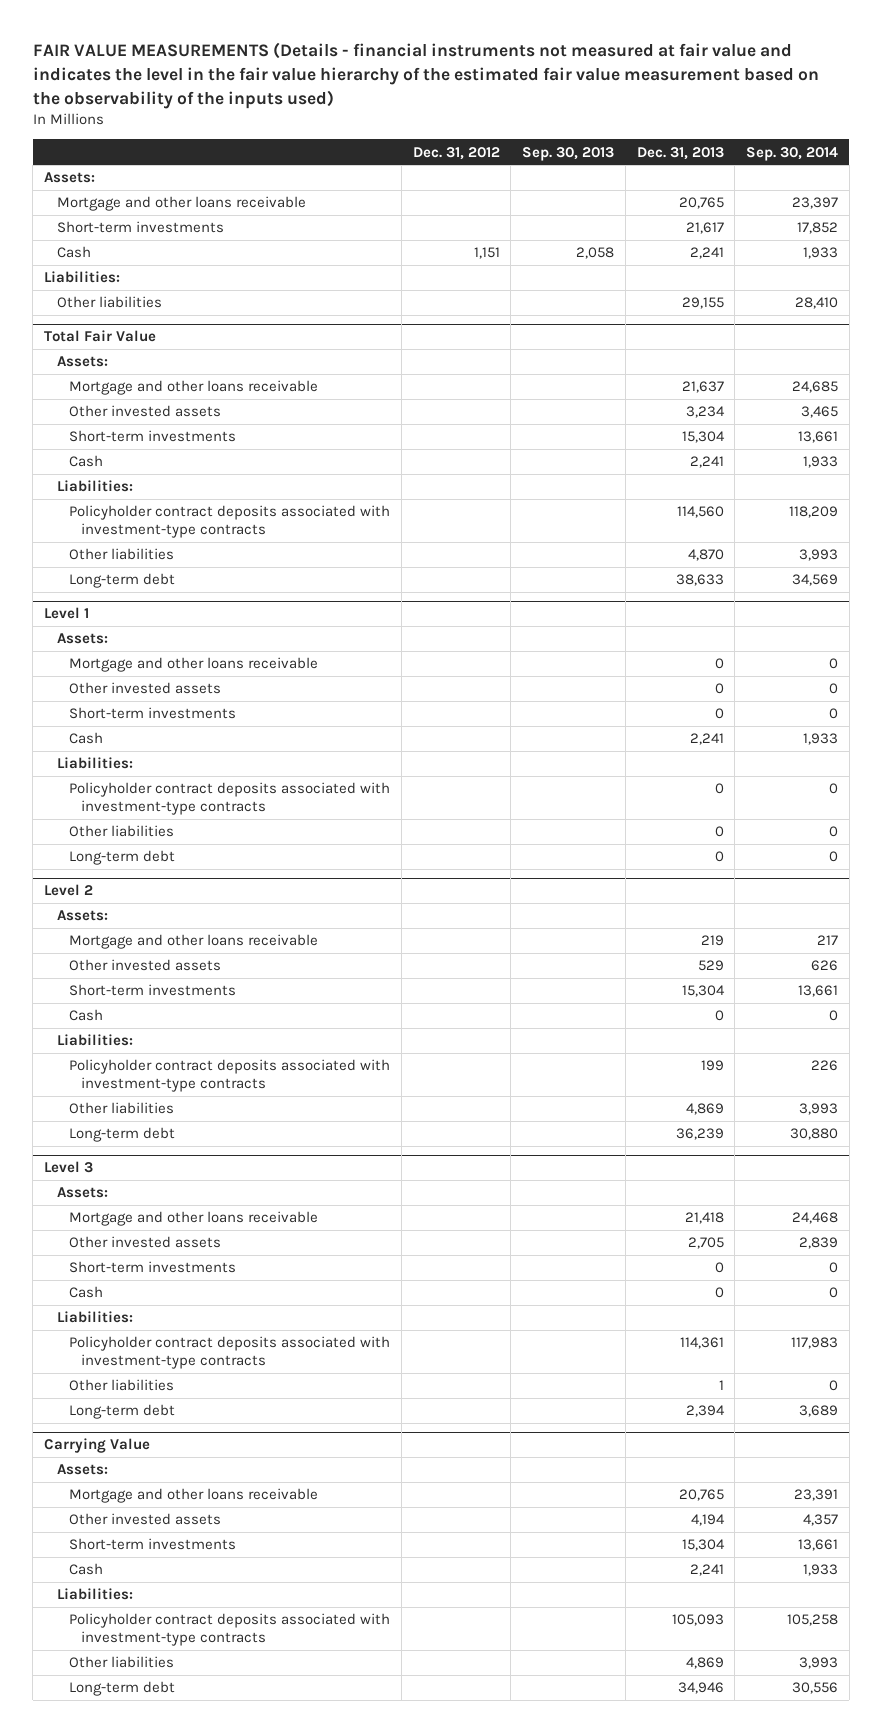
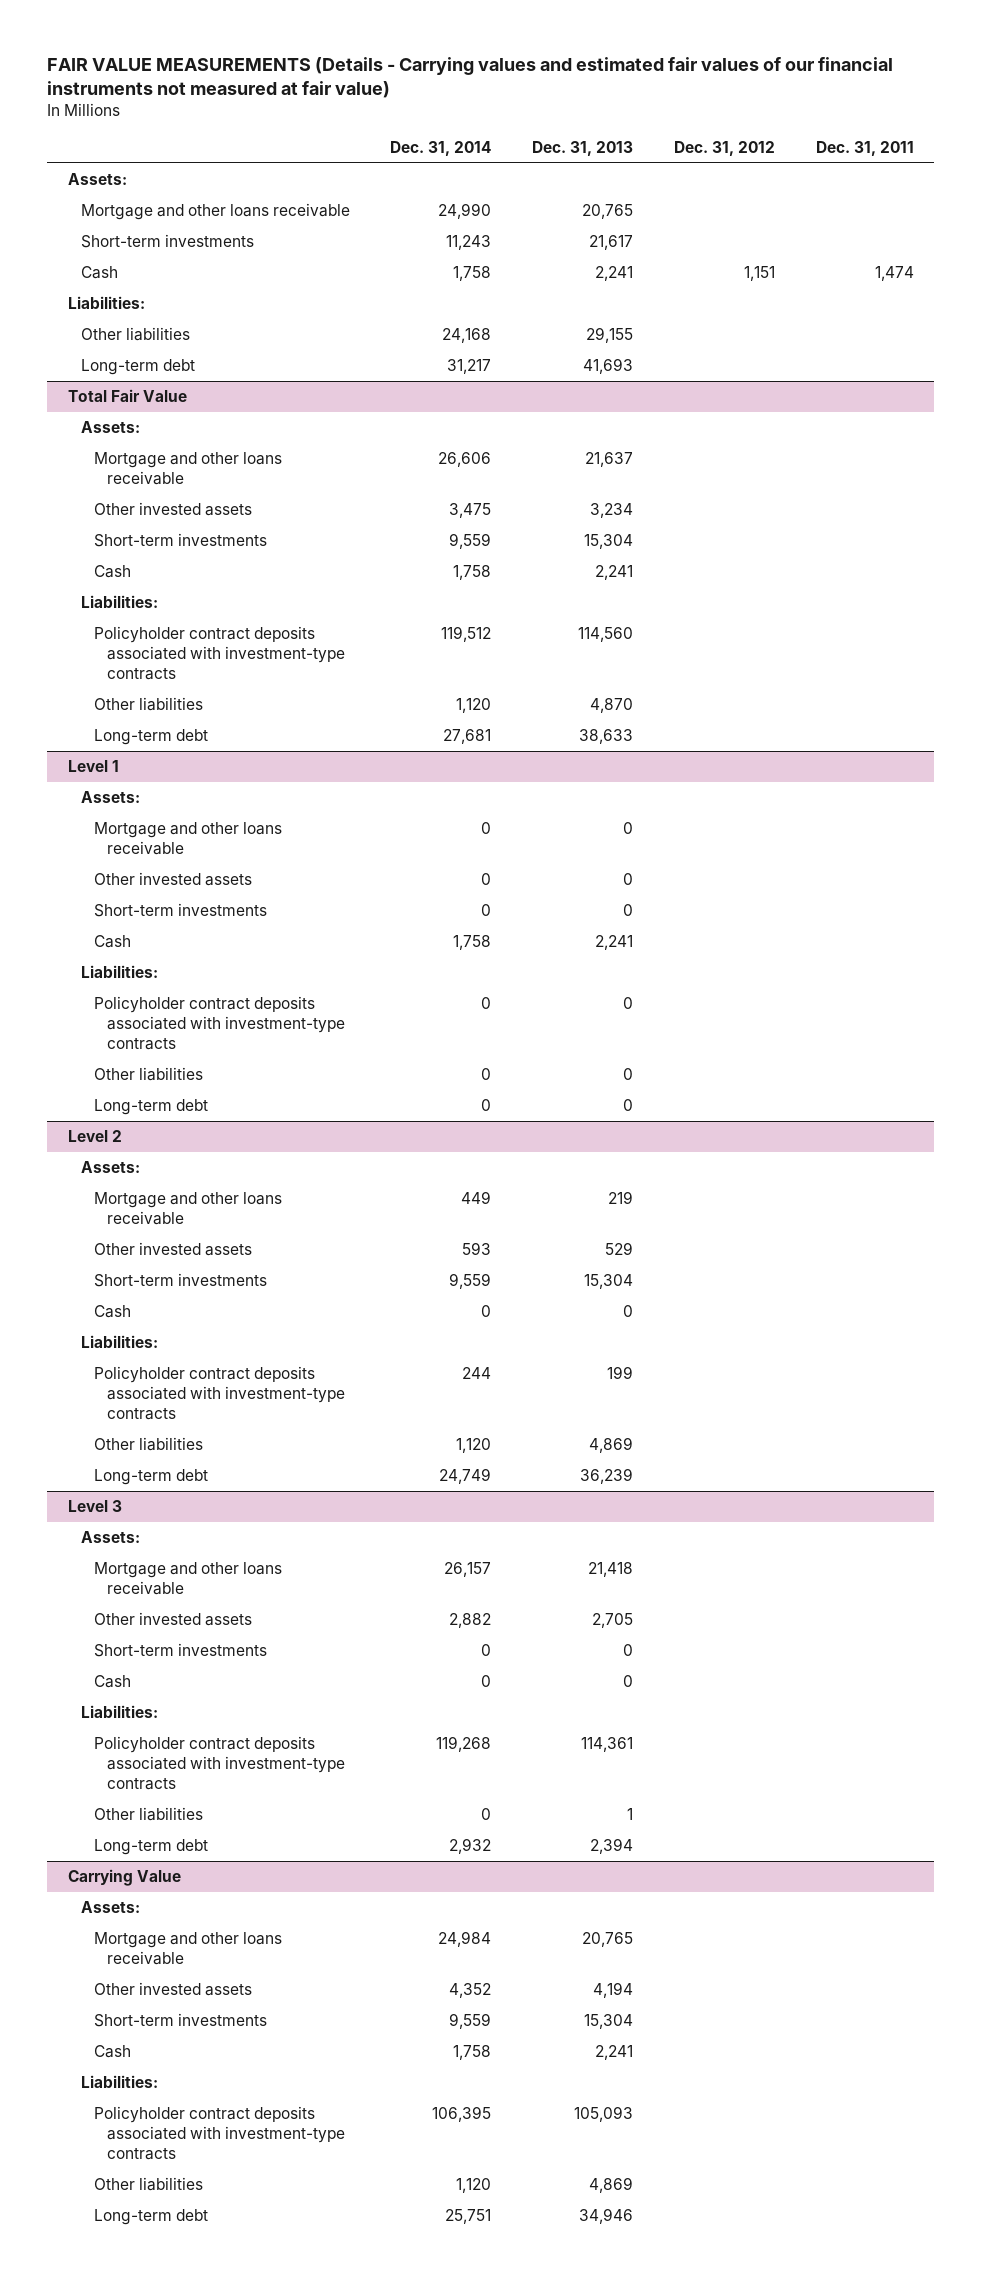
[32,42,819,109] FAIR VALUE MEASUREMENTS (Details - financial instruments not measured at fair value and indicates the level in the fair value hierarchy of the estimated fair value measurement based on the observability of the inputs used) -> [47,57,894,99] FAIR VALUE MEASUREMENTS (Details - Carrying values and estimated fair values of our financial instruments not measured at fair value)
[522,146,615,161] Sep. 30, 2013 -> none
[746,146,839,161] Sep. 30, 2014 -> none
none -> [390,140,492,156] Dec. 31, 2014
none -> [815,140,914,156] Dec. 31, 2011
none -> [80,358,195,375] Long-term debt

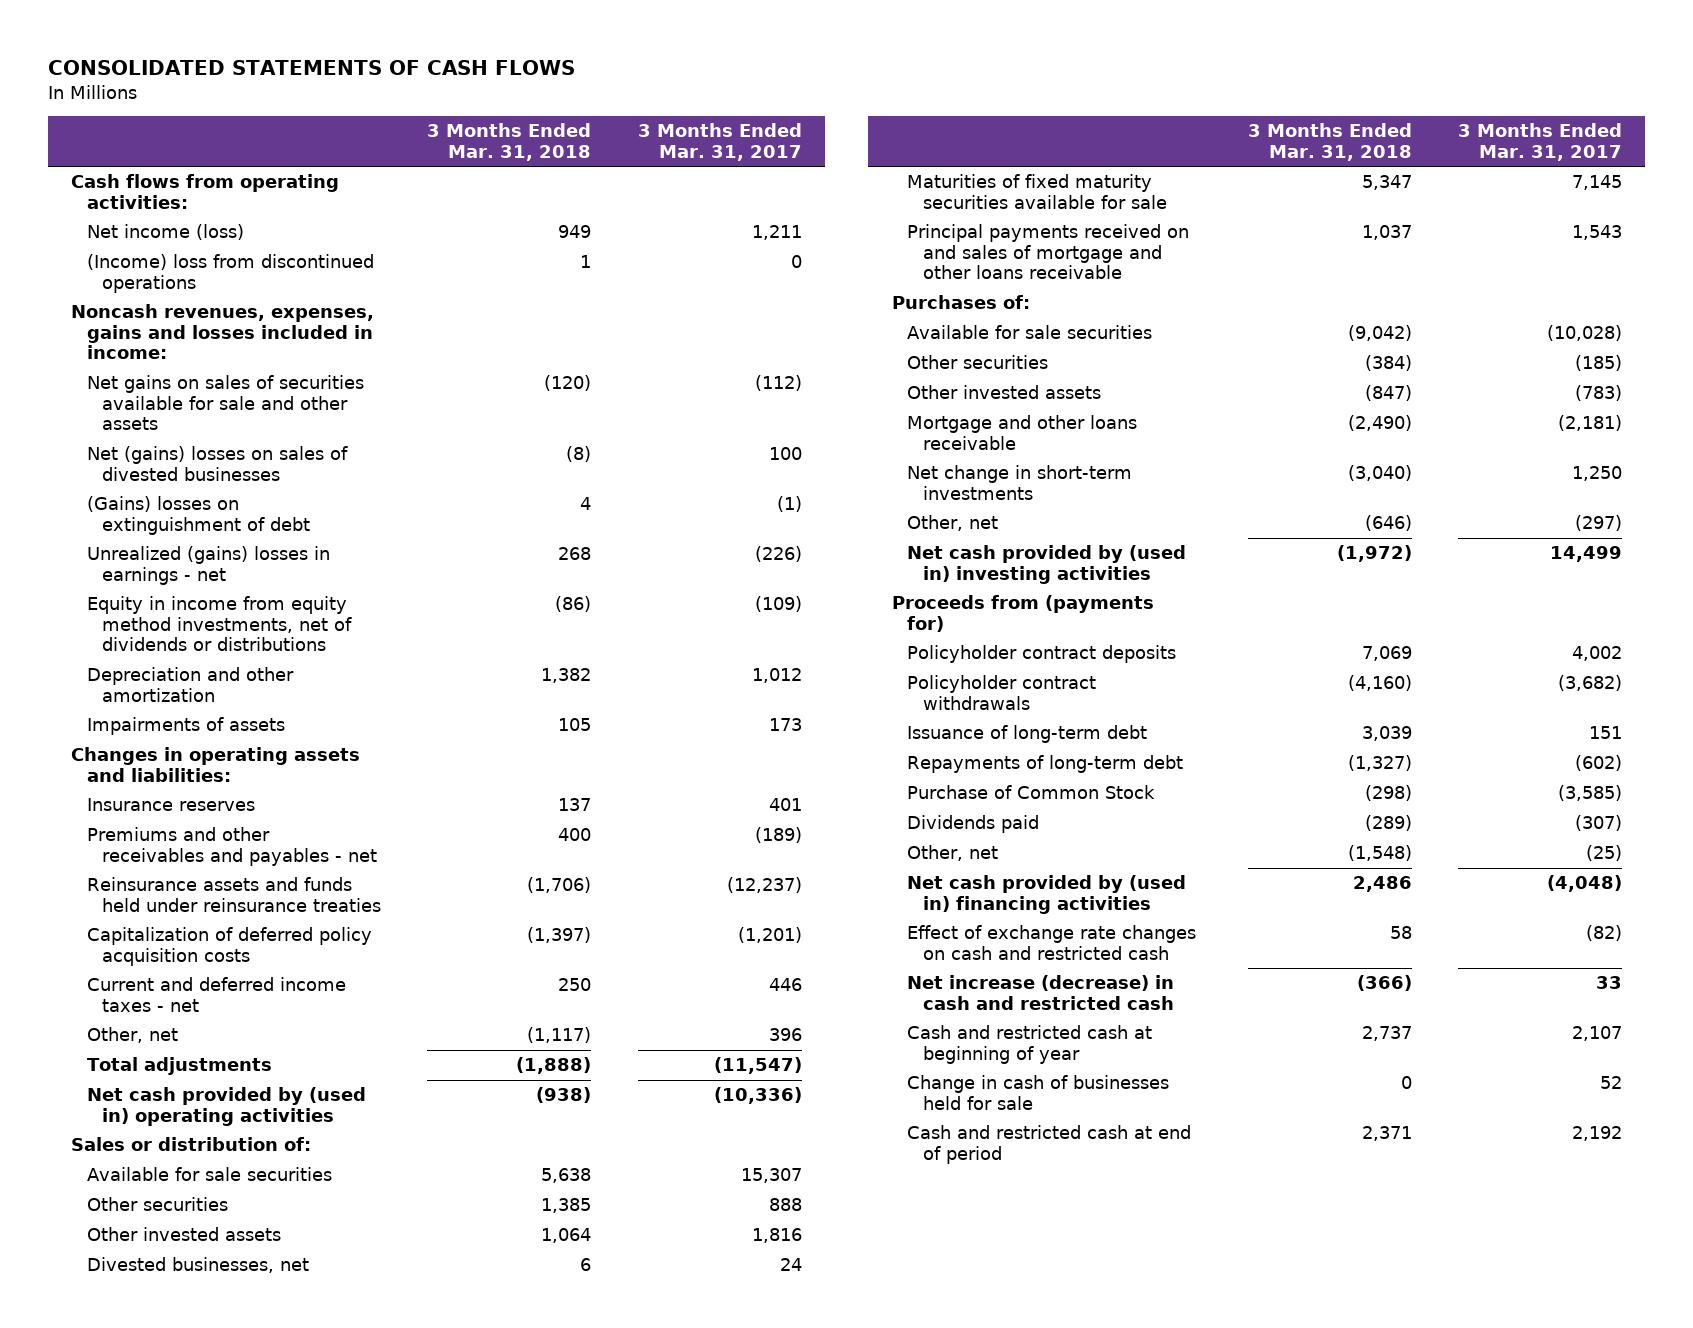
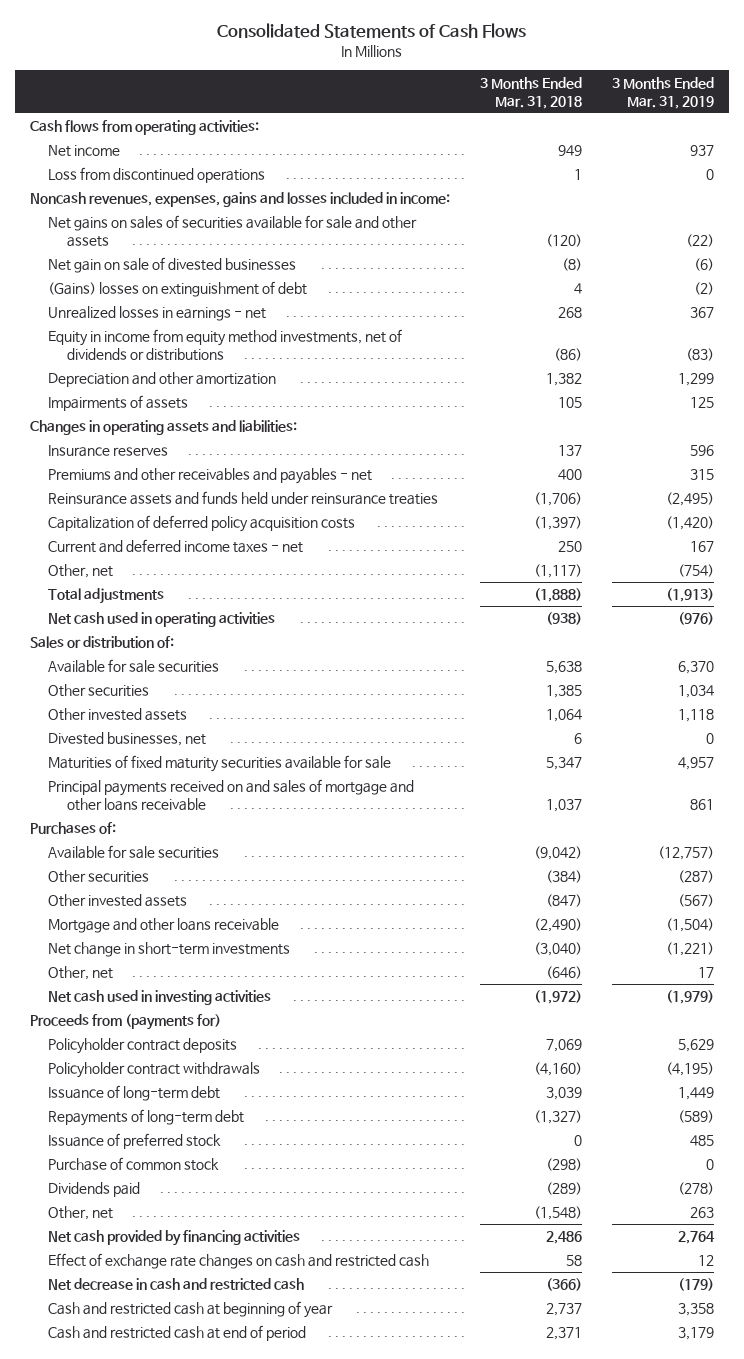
[47,60,575,76] CONSOLIDATED STATEMENTS OF CASH FLOWS -> [216,23,526,39] Consolidated Statements of Cash Flows
[637,123,802,161] 3 Months Ended Mar. 31, 2017 -> none
none -> [611,76,714,109] 3 Months Ended Mar. 31, 2019
[86,224,244,241] Net income (loss) -> [48,145,121,158] Net income
[86,254,374,293] (Income) loss from discontinued operations -> [48,167,266,184] Loss from discontinued operations
[86,446,348,481] Net (gains) losses on sales of divested businesses -> [48,257,297,274] Net gain on sale of divested businesses
[86,546,330,585] Unrealized (gains) losses in earnings - net -> [48,306,267,322] Unrealized losses in earnings - net
[86,1087,366,1126] Net cash provided by (used in) operating activities -> [48,612,276,628] Net cash used in operating activities
[907,545,1187,584] Net cash provided by (used in) investing activities -> [48,990,272,1006] Net cash used in investing activities
none -> [48,1133,222,1150] Issuance of preferred stock
[907,785,1156,800] Purchase of Common Stock -> [48,1157,220,1172] Purchase of common stock
[907,875,1187,914] Net cash provided by (used in) financing activities -> [48,1230,301,1247] Net cash provided by financing activities
[907,975,1175,1010] Net increase (decrease) in cash and restricted cash -> [48,1278,305,1291] Net decrease in cash and restricted cash
[907,1075,1170,1110] Change in cash of businesses held for sale -> none

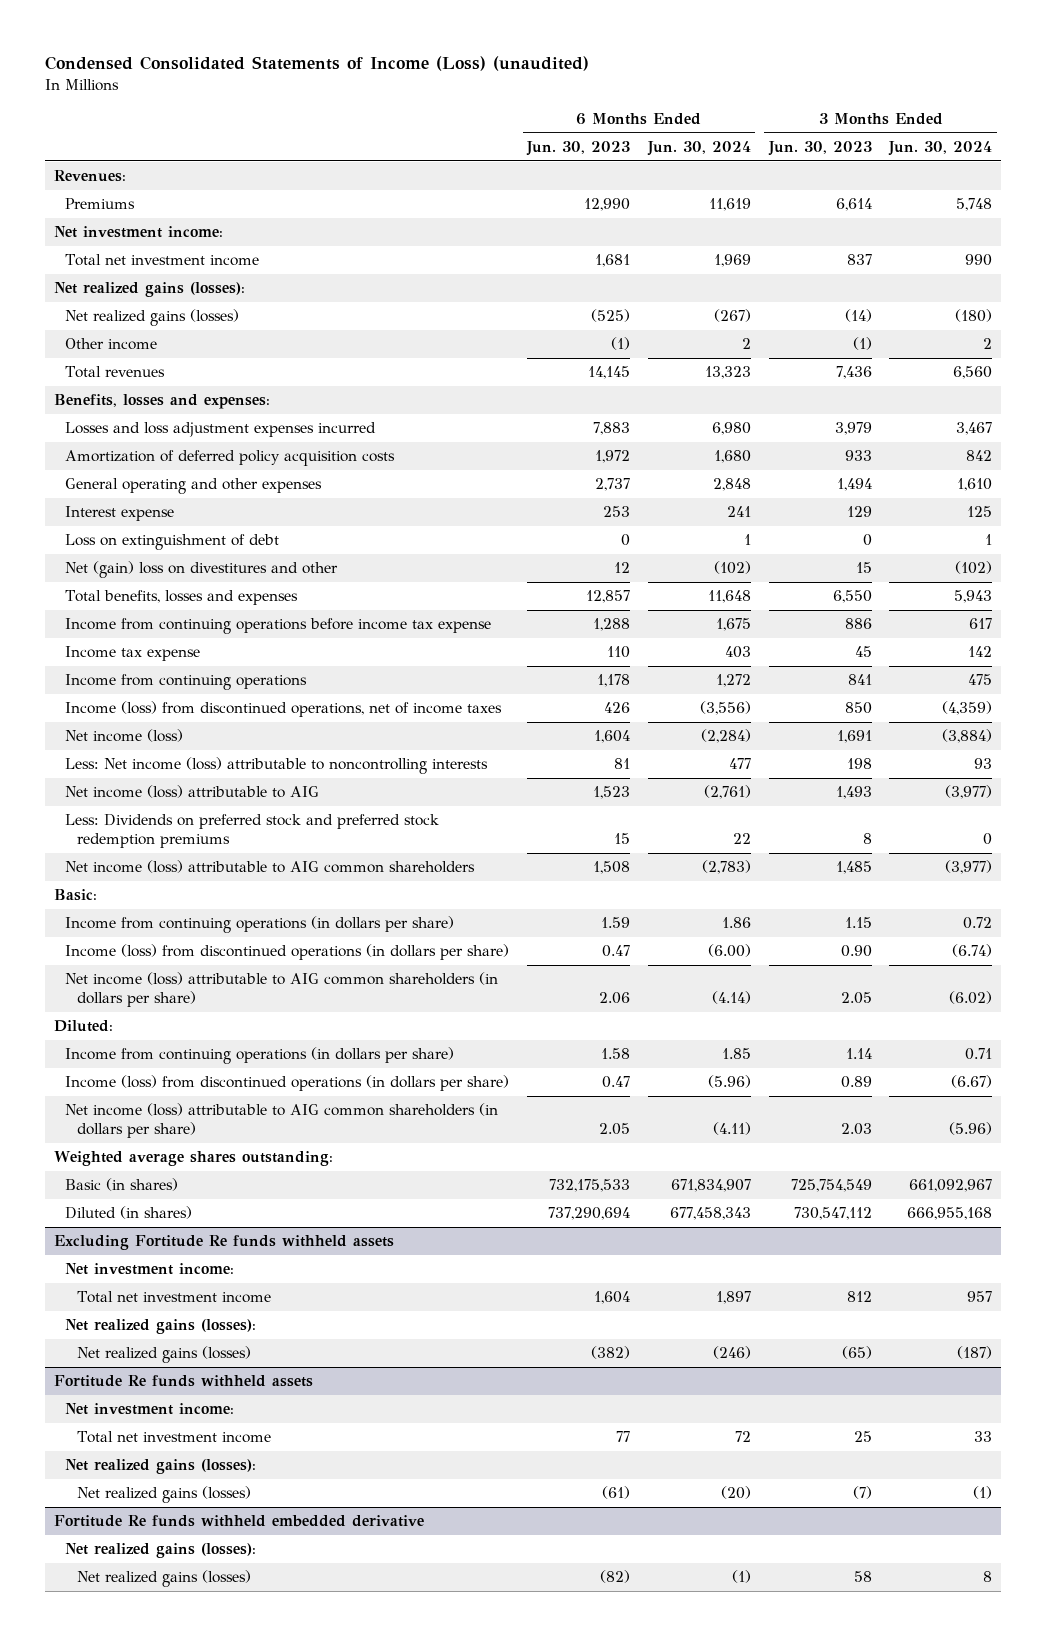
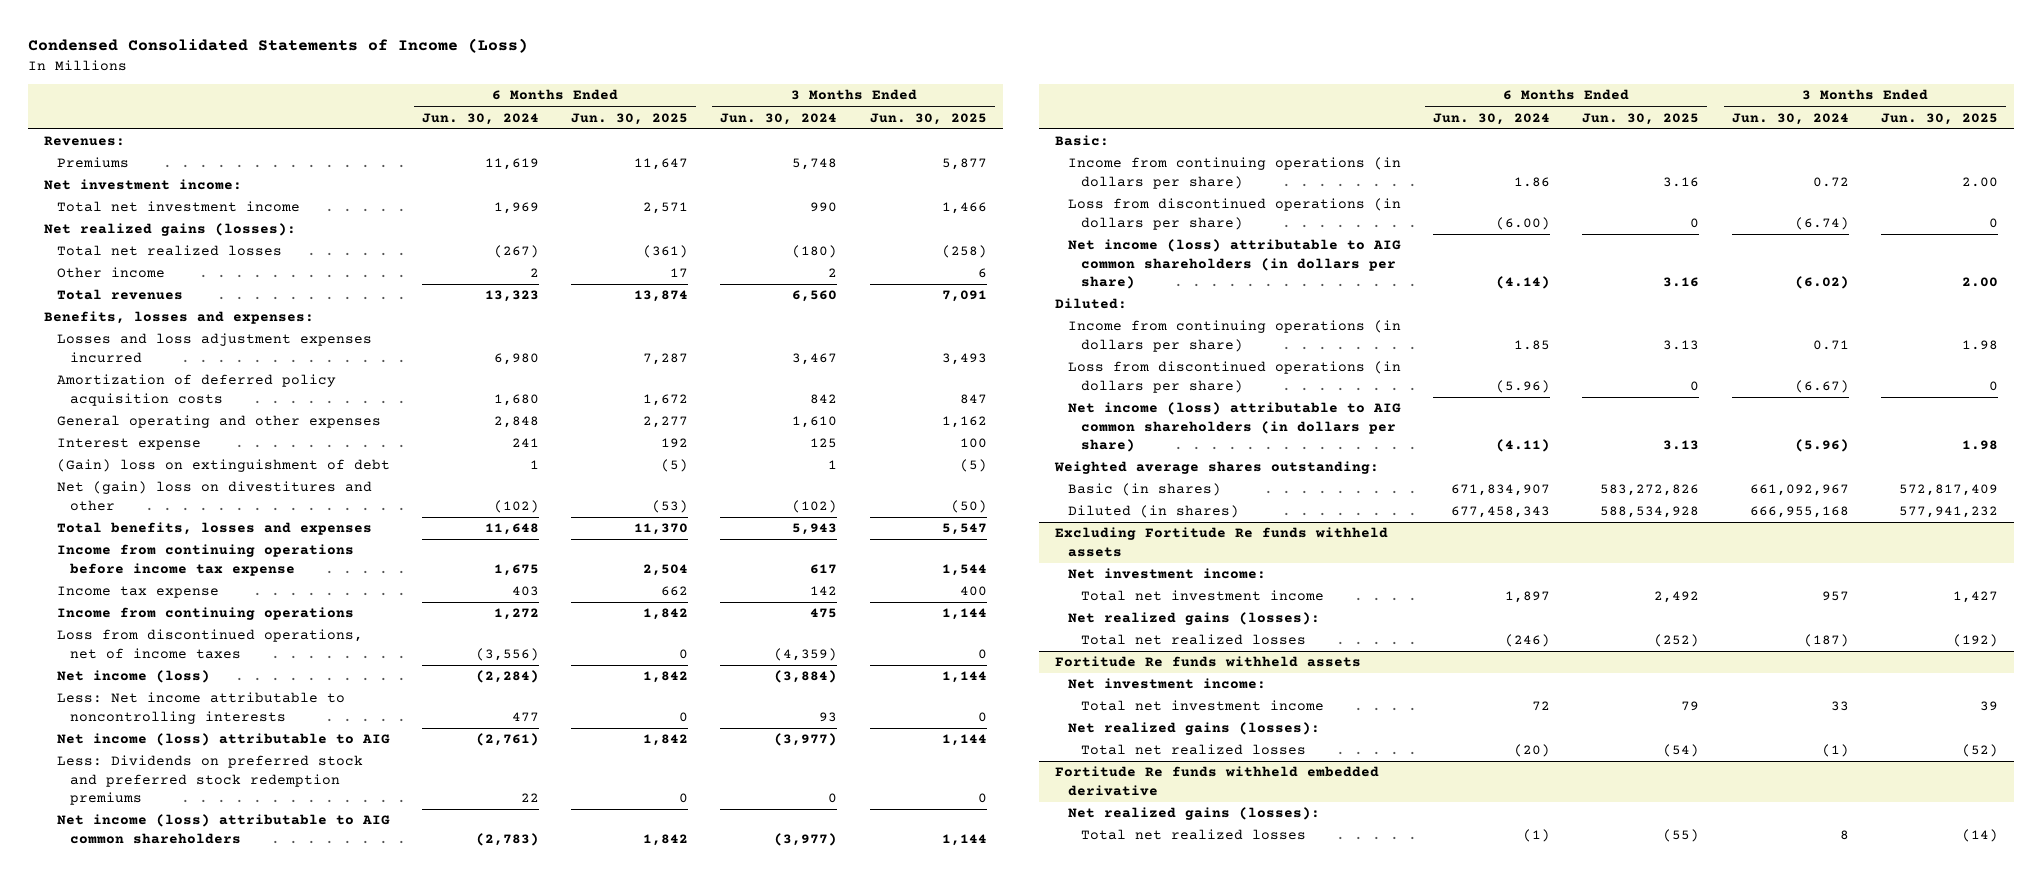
[44,55,589,71] Condensed Consolidated Statements of Income (Loss) (unaudited) -> [27,38,528,54] Condensed Consolidated Statements of Income (Loss)
[526,140,631,156] Jun. 30, 2023 -> none
[767,140,872,156] Jun. 30, 2023 -> none
none -> [571,112,689,125] Jun. 30, 2025
none -> [869,112,987,125] Jun. 30, 2025
[65,309,240,327] Net realized gains (losses) -> [56,245,282,257] Total net realized losses
[65,534,280,551] Loss on extinguishment of debt -> [56,459,390,473] (Gain) loss on extinguishment of debt
[65,701,503,718] Income (loss) from discontinued operations, net of income taxes -> [56,629,363,659] Loss from discontinued operations, net of income taxes
[65,757,489,775] Less: Net income (loss) attributable to noncontrolling interests -> [56,692,345,724] Less: Net income attributable to noncontrolling interests
[65,944,510,961] Income (loss) from discontinued operations (in dollars per share) -> [1067,198,1401,230] Loss from discontinued operations (in dollars per share)
[65,1075,510,1092] Income (loss) from discontinued operations (in dollars per share) -> [1067,361,1401,393] Loss from discontinued operations (in dollars per share)
[77,1346,252,1364] Net realized gains (losses) -> [1080,634,1306,646] Total net realized losses
[77,1486,252,1504] Net realized gains (losses) -> [1080,744,1306,756] Total net realized losses
[77,1570,252,1588] Net realized gains (losses) -> [1080,829,1306,841] Total net realized losses

